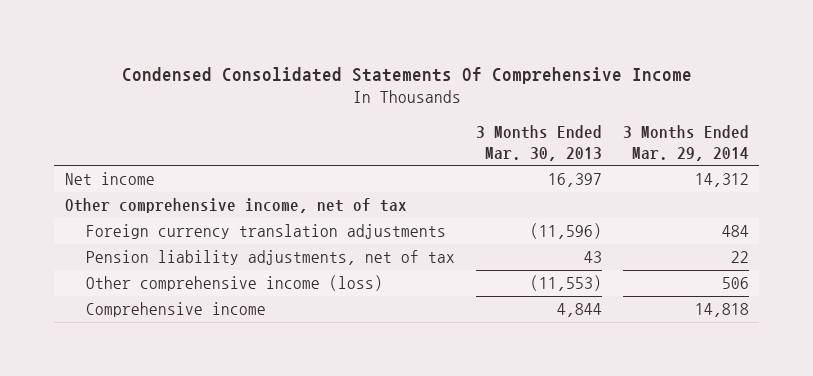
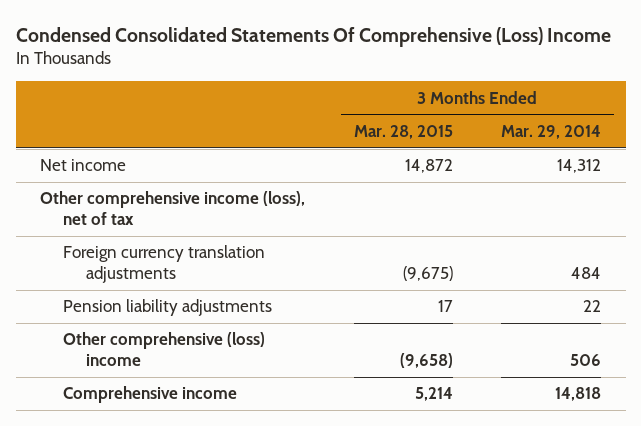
[121,66,692,84] Condensed Consolidated Statements Of Comprehensive Income -> [15,26,611,47] Condensed Consolidated Statements Of Comprehensive (Loss) Income
[475,125,602,161] 3 Months Ended Mar. 30, 2013 -> none
none -> [353,124,453,139] Mar. 28, 2015
[64,198,407,214] Other comprehensive income, net of tax -> [39,191,305,226] Other comprehensive income (loss), net of tax
[86,250,456,266] Pension liability adjustments, net of tax -> [62,299,272,317] Pension liability adjustments
[86,275,384,292] Other comprehensive income (loss) -> [62,332,265,367] Other comprehensive (loss) income

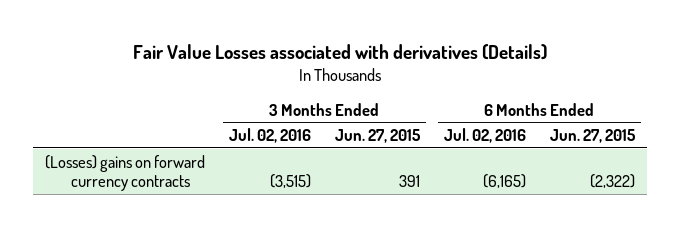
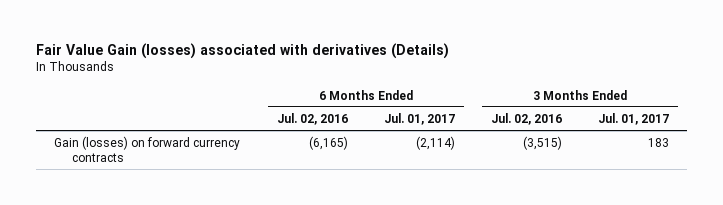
[132,43,547,60] Fair Value Losses associated with derivatives (Details) -> [36,43,450,60] Fair Value Gain (losses) associated with derivatives (Details)
[334,129,421,144] Jun. 27, 2015 -> none
[549,129,636,144] Jun. 27, 2015 -> none
none -> [383,113,455,126] Jul. 01, 2017
none -> [597,113,669,126] Jul. 01, 2017
[45,154,206,192] (Losses) gains on forward currency contracts -> [54,136,241,162] Gain (losses) on forward currency contracts

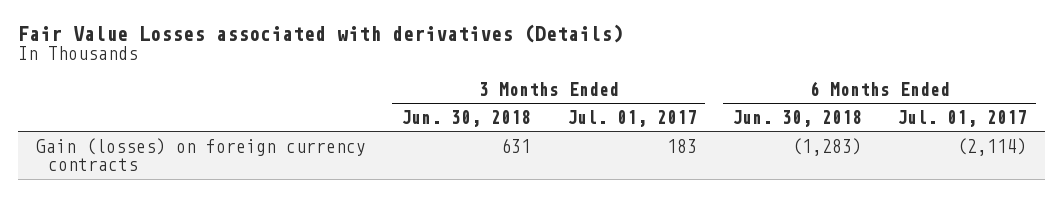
[36,43,450,60] Fair Value Gain (losses) associated with derivatives (Details) -> [17,23,623,43] Fair Value Losses associated with derivatives (Details)
[276,113,348,126] Jul. 02, 2016 -> none
[490,113,562,126] Jul. 02, 2016 -> none
none -> [401,109,532,127] Jun. 30, 2018
none -> [731,109,862,127] Jun. 30, 2018
[54,136,241,162] Gain (losses) on forward currency contracts -> [35,137,366,172] Gain (losses) on foreign currency contracts

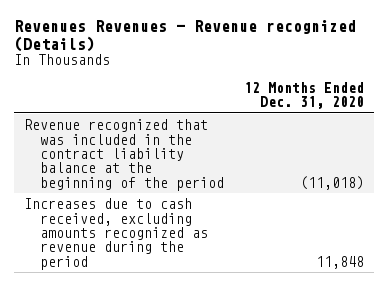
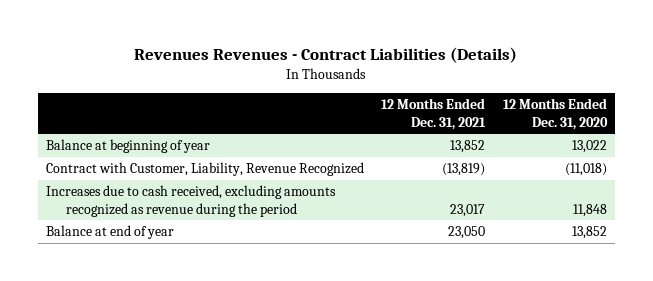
[14,19,357,52] Revenues Revenues - Revenue recognized (Details) -> [134,46,518,63] Revenues Revenues - Contract Liabilities (Details)
none -> [381,97,487,130] 12 Months Ended Dec. 31, 2021
none -> [46,139,211,154] Balance at beginning of year
[24,119,224,191] Revenue recognized that was included in the contract liability balance at the beginning of the period -> [46,162,365,177] Contract with Customer, Liability, Revenue Recognized
none -> [46,225,175,240] Balance at end of year

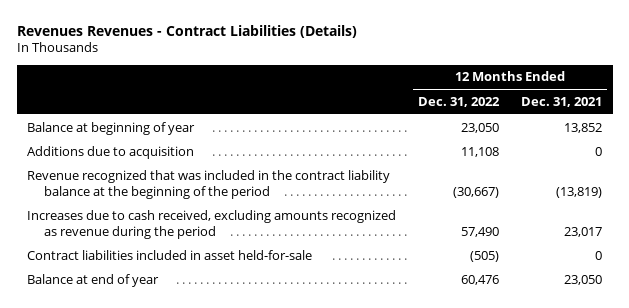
[502,97,608,130] 12 Months Ended Dec. 31, 2020 -> none
none -> [418,96,501,107] Dec. 31, 2022
none -> [27,145,195,159] Additions due to acquisition
[46,162,365,177] Contract with Customer, Liability, Revenue Recognized -> [27,169,391,199] Revenue recognized that was included in the contract liability balance at the beginning of the period
none -> [27,249,313,260] Contract liabilities included in asset held-for-sale

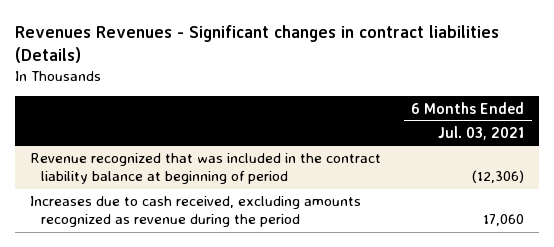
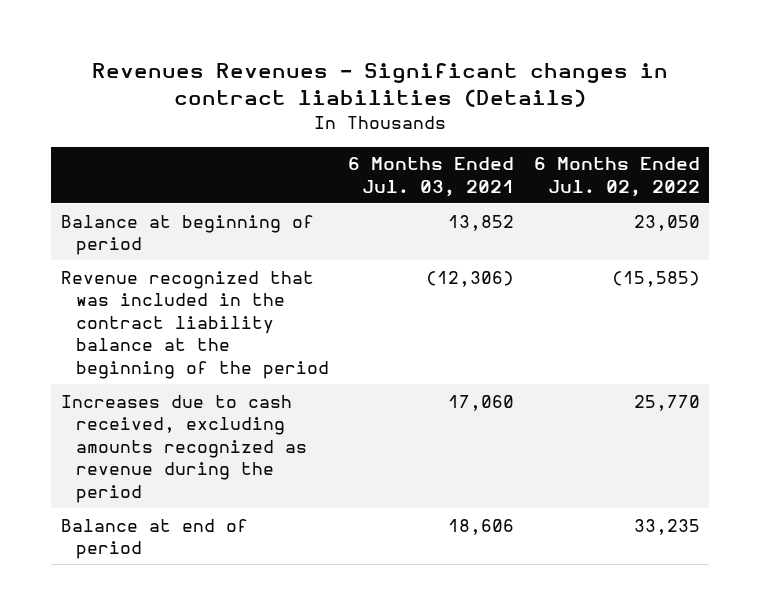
none -> [533,157,700,197] 6 Months Ended Jul. 02, 2022
none -> [60,214,314,256] Balance at beginning of period
[29,153,381,185] Revenue recognized that was included in the contract liability balance at beginning of period -> [60,270,330,380] Revenue recognized that was included in the contract liability balance at the beginning of the period
none -> [60,518,248,560] Balance at end of period

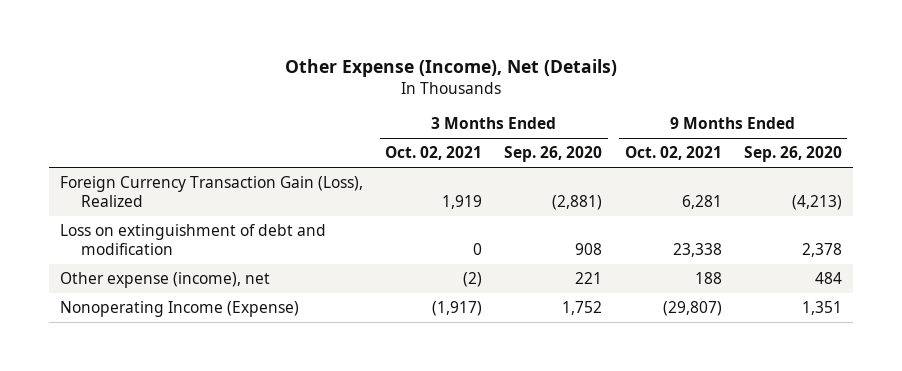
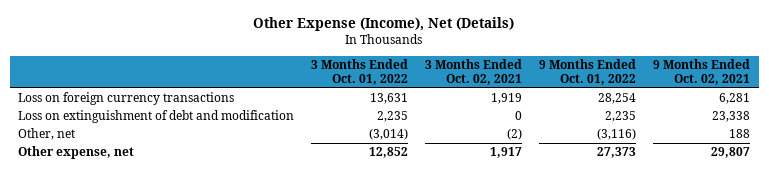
[504,146,603,163] Sep. 26, 2020 -> none
[743,146,842,163] Sep. 26, 2020 -> none
none -> [311,59,409,86] 3 Months Ended Oct. 01, 2022
none -> [539,59,637,86] 9 Months Ended Oct. 01, 2022
[60,176,364,207] Foreign Currency Transaction Gain (Loss), Realized -> [18,92,235,106] Loss on foreign currency transactions
[60,272,271,289] Other expense (income), net -> [18,128,76,141] Other, net
[60,301,300,318] Nonoperating Income (Expense) -> [18,146,135,160] Other expense, net
[432,301,483,317] (1,917) -> [490,147,523,159] 1,917
[662,301,722,317] (29,807) -> [711,147,751,159] 29,807

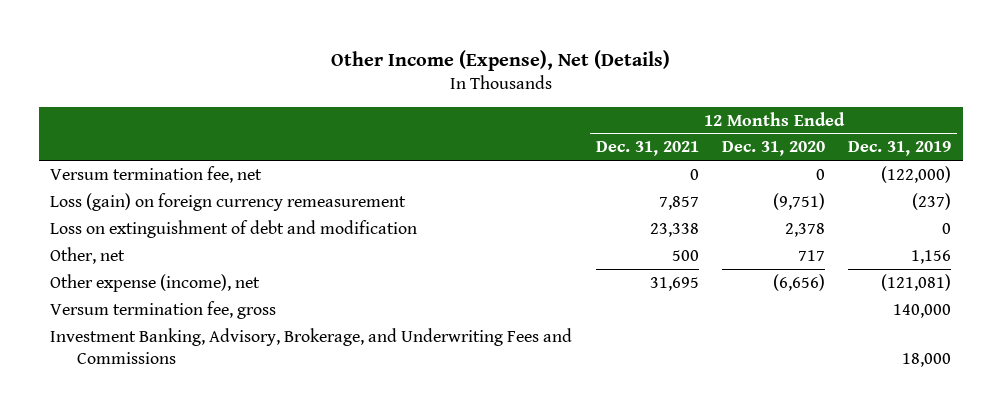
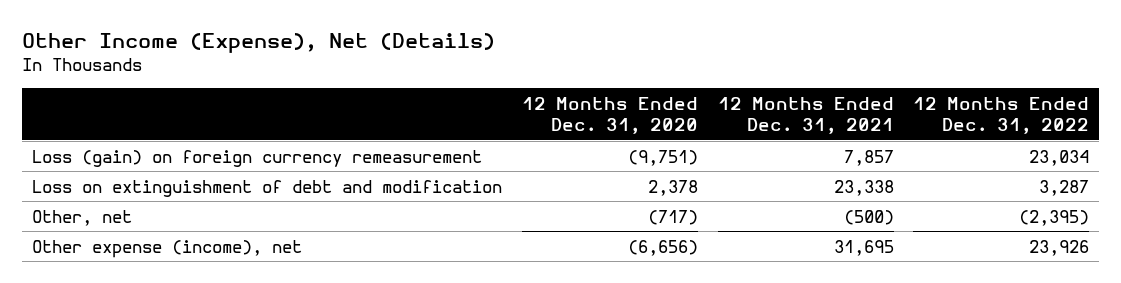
[848,141,952,157] Dec. 31, 2019 -> none
none -> [913,96,1090,135] 12 Months Ended Dec. 31, 2022
[50,165,263,183] Versum termination fee, net -> none
[671,249,699,261] 500 -> [843,209,894,225] (500)
[798,249,826,261] 717 -> [647,209,698,225] (717)
[50,300,277,319] Versum termination fee, gross -> none
[50,327,573,365] Investment Banking, Advisory, Brokerage, and Underwriting Fees and Commissions -> none

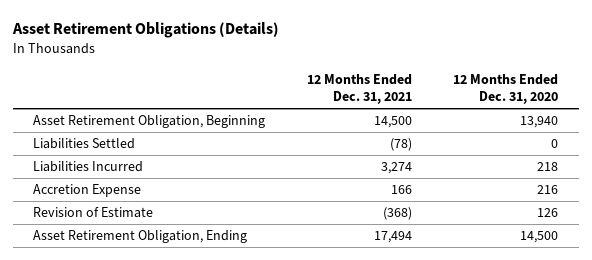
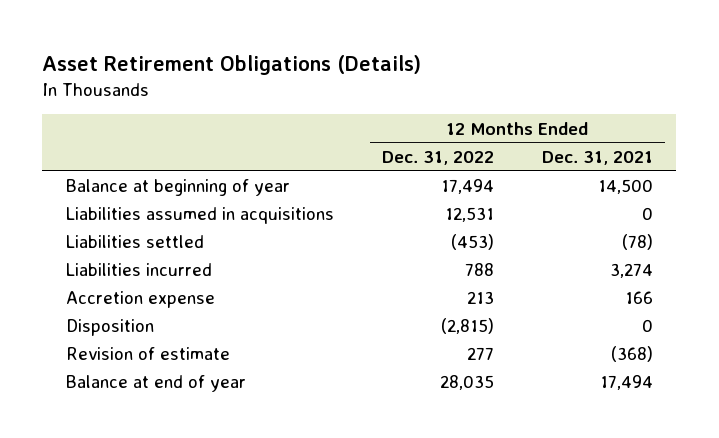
[453,73,559,105] 12 Months Ended Dec. 31, 2020 -> none
none -> [381,150,494,165] Dec. 31, 2022
[33,115,266,129] Asset Retirement Obligation, Beginning -> [65,179,290,197] Balance at beginning of year
none -> [65,207,334,225] Liabilities assumed in acquisitions
[33,138,136,150] Liabilities Settled -> [65,235,204,249] Liabilities settled
[33,161,144,173] Liabilities Incurred -> [65,263,212,277] Liabilities incurred
[33,184,142,198] Accretion Expense -> [65,291,215,309] Accretion expense
none -> [65,319,154,337] Disposition
[33,207,154,219] Revision of Estimate -> [65,347,230,361] Revision of estimate
[33,230,248,244] Asset Retirement Obligation, Ending -> [65,375,246,393] Balance at end of year

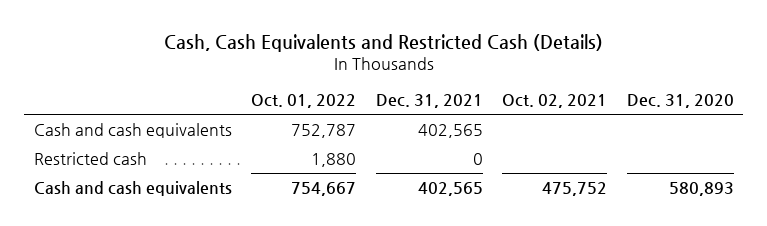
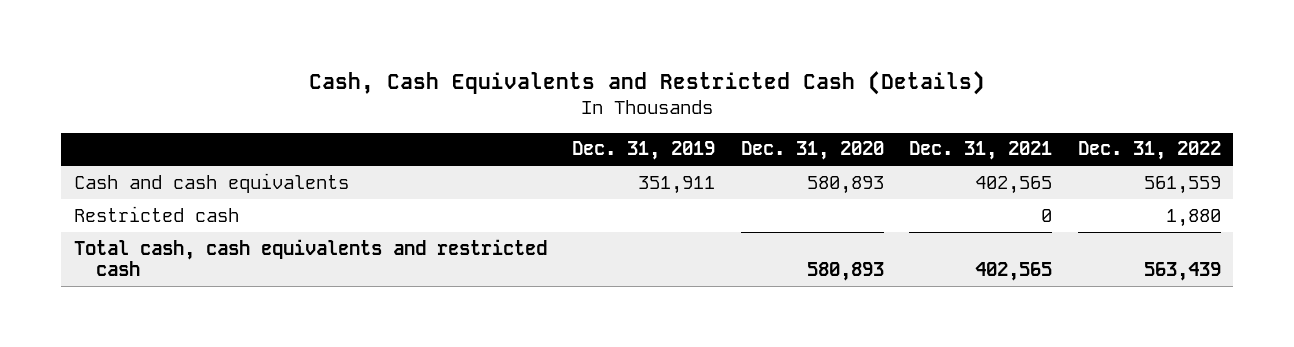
[251,93,357,108] Oct. 01, 2022 -> none
[502,93,608,108] Oct. 02, 2021 -> none
none -> [572,141,716,161] Dec. 31, 2019
none -> [1077,141,1221,161] Dec. 31, 2022
[33,123,232,139] Cash and cash equivalents -> none
[33,152,147,166] Restricted cash -> [73,205,239,222] Restricted cash
none -> [73,238,547,277] Total cash, cash equivalents and restricted cash

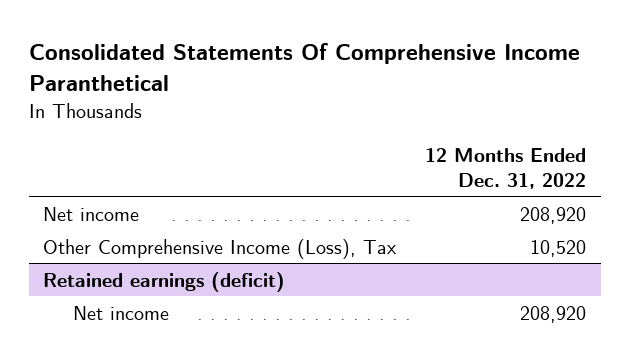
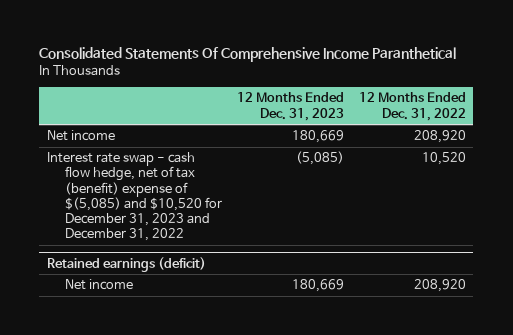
none -> [236,92,344,121] 12 Months Ended Dec. 31, 2023
[43,238,398,259] Other Comprehensive Income (Loss), Tax -> [46,152,222,242] Interest rate swap - cash flow hedge, net of tax (benefit) expense of $(5,085) and $10,520 for December 31, 2023 and December 31, 2022

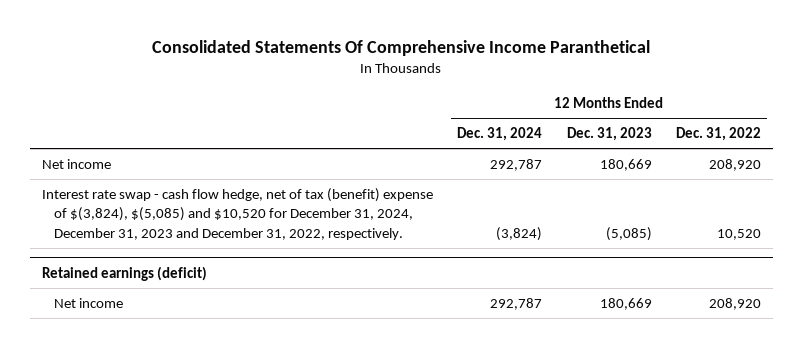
none -> [457,127,543,142] Dec. 31, 2024
[46,152,222,242] Interest rate swap - cash flow hedge, net of tax (benefit) expense of $(5,085) and $10,520 for December 31, 2023 and December 31, 2022 -> [41,187,433,240] Interest rate swap - cash flow hedge, net of tax (benefit) expense of $(3,824), $(5,085) and $10,520 for December 31, 2024, December 31, 2023 and December 31, 2022, respectively.

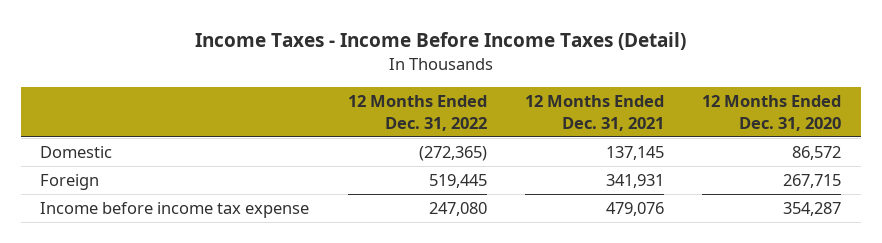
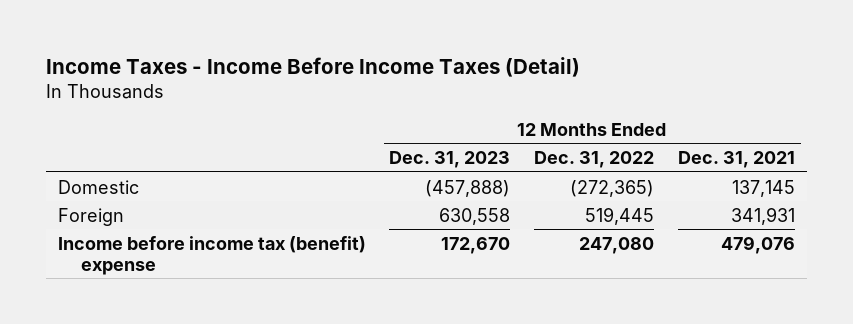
[702,94,842,131] 12 Months Ended Dec. 31, 2020 -> none
none -> [389,151,511,169] Dec. 31, 2023
[40,202,310,219] Income before income tax expense -> [57,235,366,275] Income before income tax (benefit) expense

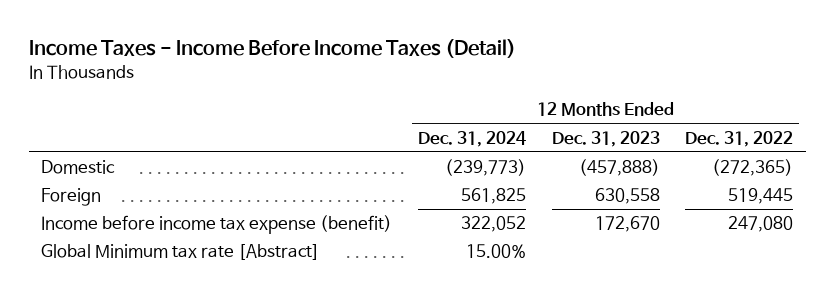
[677,151,795,169] Dec. 31, 2021 -> none
none -> [417,130,526,147] Dec. 31, 2024
[57,235,366,275] Income before income tax (benefit) expense -> [41,215,393,235] Income before income tax expense (benefit)
none -> [41,244,321,261] Global Minimum tax rate [Abstract]

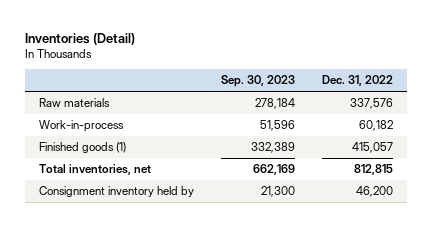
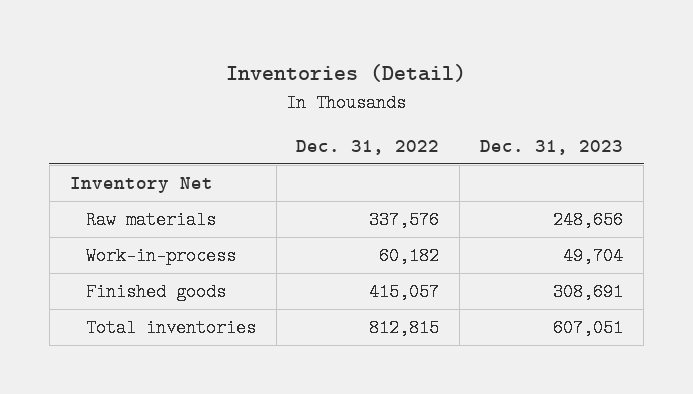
[220,75,295,88] Sep. 30, 2023 -> none
none -> [480,139,624,155] Dec. 31, 2023
none -> [69,177,213,194] Inventory Net
[38,185,194,197] Consignment inventory held by -> none
[38,141,126,153] Finished goods (1) -> [85,283,226,302] Finished goods
[38,163,151,175] Total inventories, net -> [85,319,256,338] Total inventories

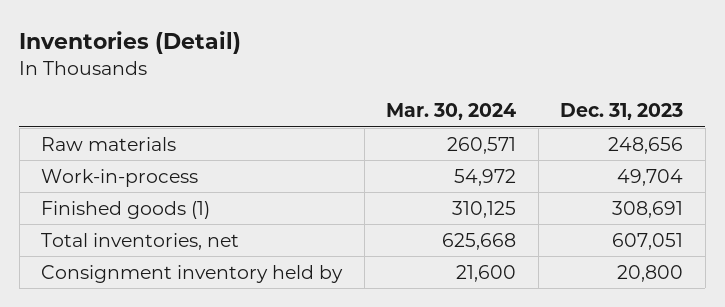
[296,139,440,155] Dec. 31, 2022 -> none
none -> [386,103,517,121] Mar. 30, 2024
[69,177,213,194] Inventory Net -> none
[85,283,226,302] Finished goods -> [41,200,211,219] Finished goods (1)
[85,319,256,338] Total inventories -> [41,232,240,250] Total inventories, net
none -> [41,264,344,283] Consignment inventory held by

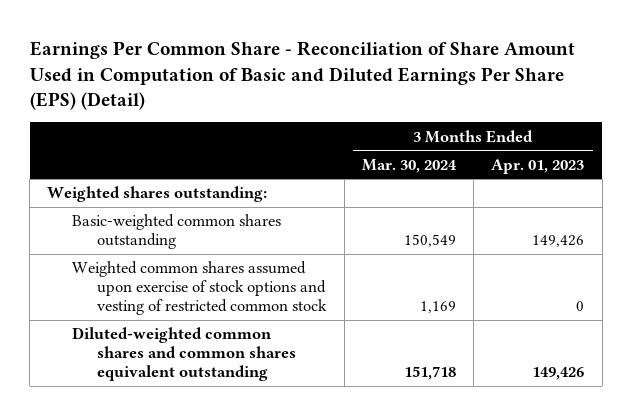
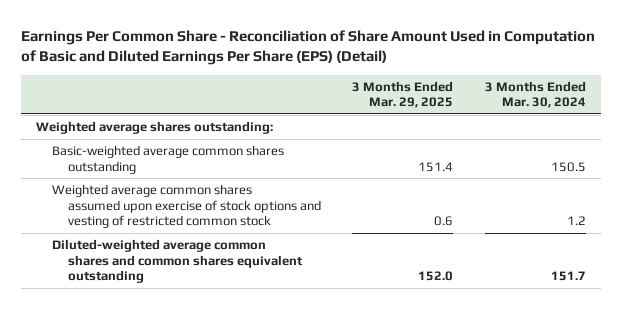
[491,158,585,174] Apr. 01, 2023 -> none
none -> [352,80,454,109] 3 Months Ended Mar. 29, 2025
[47,186,268,203] Weighted shares outstanding: -> [36,121,274,135] Weighted average shares outstanding:
[72,214,282,250] Basic-weighted common shares outstanding -> [52,145,285,174] Basic-weighted average common shares outstanding
[403,234,456,248] 150,549 -> [550,161,586,172] 150.5
[72,261,328,315] Weighted common shares assumed upon exercise of stock options and vesting of restricted common stock -> [52,184,321,228] Weighted average common shares assumed upon exercise of stock options and vesting of restricted common stock
[419,300,456,313] 1,169 -> [566,215,586,225] 1.2
[72,327,297,381] Diluted-weighted common shares and common shares equivalent outstanding -> [52,239,303,283] Diluted-weighted average common shares and common shares equivalent outstanding
[403,365,456,380] 151,718 -> [550,270,586,281] 151.7

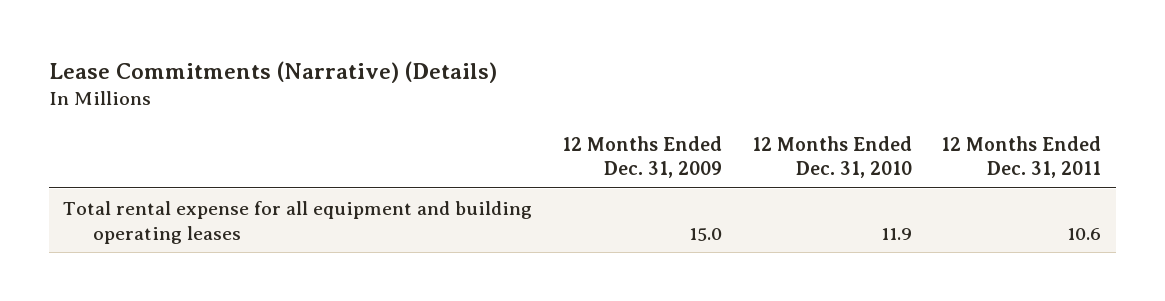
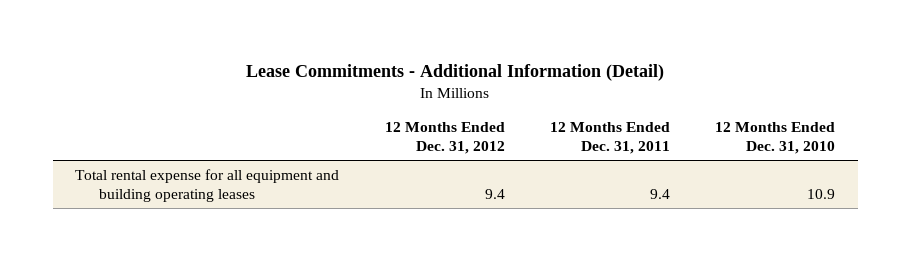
[48,60,497,83] Lease Commitments (Narrative) (Details) -> [246,63,665,81] Lease Commitments - Additional Information (Detail)
[561,135,722,179] 12 Months Ended Dec. 31, 2009 -> none
none -> [384,122,505,155] 12 Months Ended Dec. 31, 2012
[880,227,912,240] 11.9 -> [807,189,836,200] 10.9
[1067,227,1102,240] 10.6 -> [650,189,671,200] 9.4

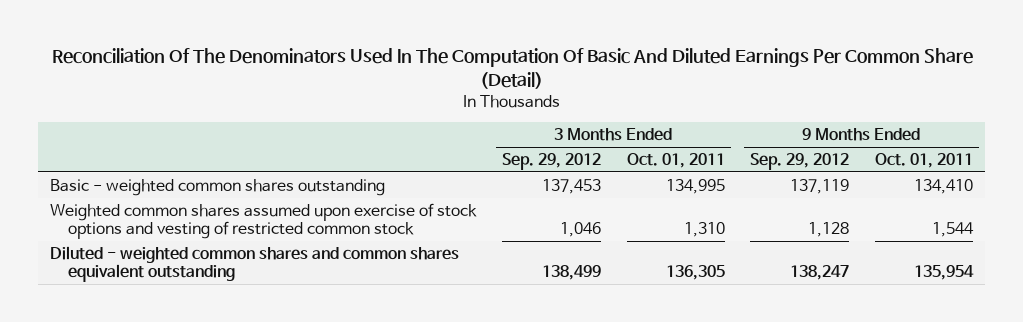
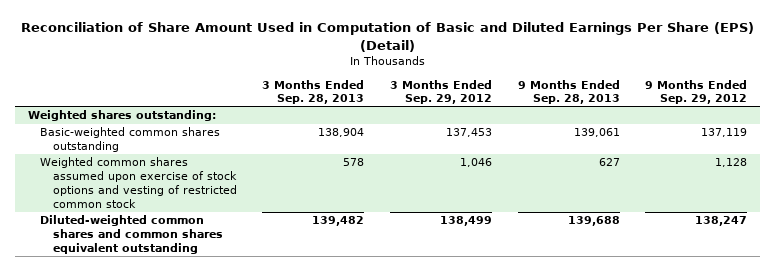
[51,47,973,89] Reconciliation Of The Denominators Used In The Computation Of Basic And Diluted Earnings Per Common Share (Detail) -> [20,22,754,52] Reconciliation of Share Amount Used in Computation of Basic and Diluted Earnings Per Share (EPS) (Detail)
[626,152,725,168] Oct. 01, 2011 -> none
[874,152,973,168] Oct. 01, 2011 -> none
none -> [262,79,365,105] 3 Months Ended Sep. 28, 2013
none -> [517,79,620,105] 9 Months Ended Sep. 28, 2013
none -> [27,110,216,122] Weighted shares outstanding:
[50,178,386,196] Basic - weighted common shares outstanding -> [40,127,221,153] Basic-weighted common shares outstanding
[50,245,460,283] Diluted - weighted common shares and common shares equivalent outstanding -> [40,215,223,254] Diluted-weighted common shares and common shares equivalent outstanding

